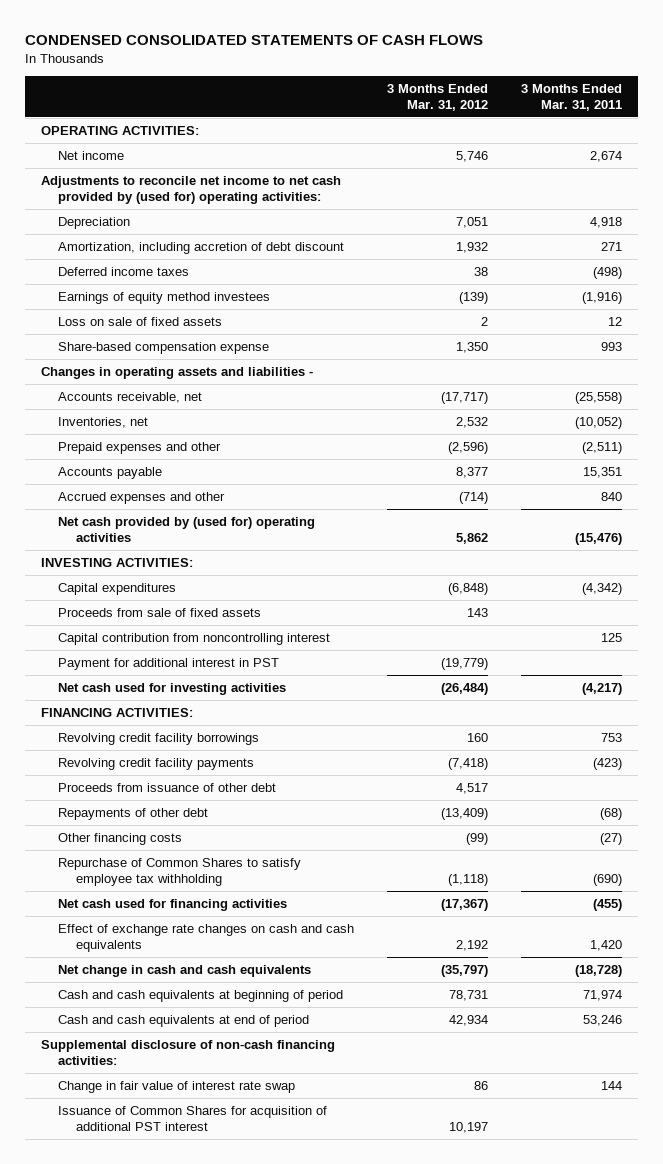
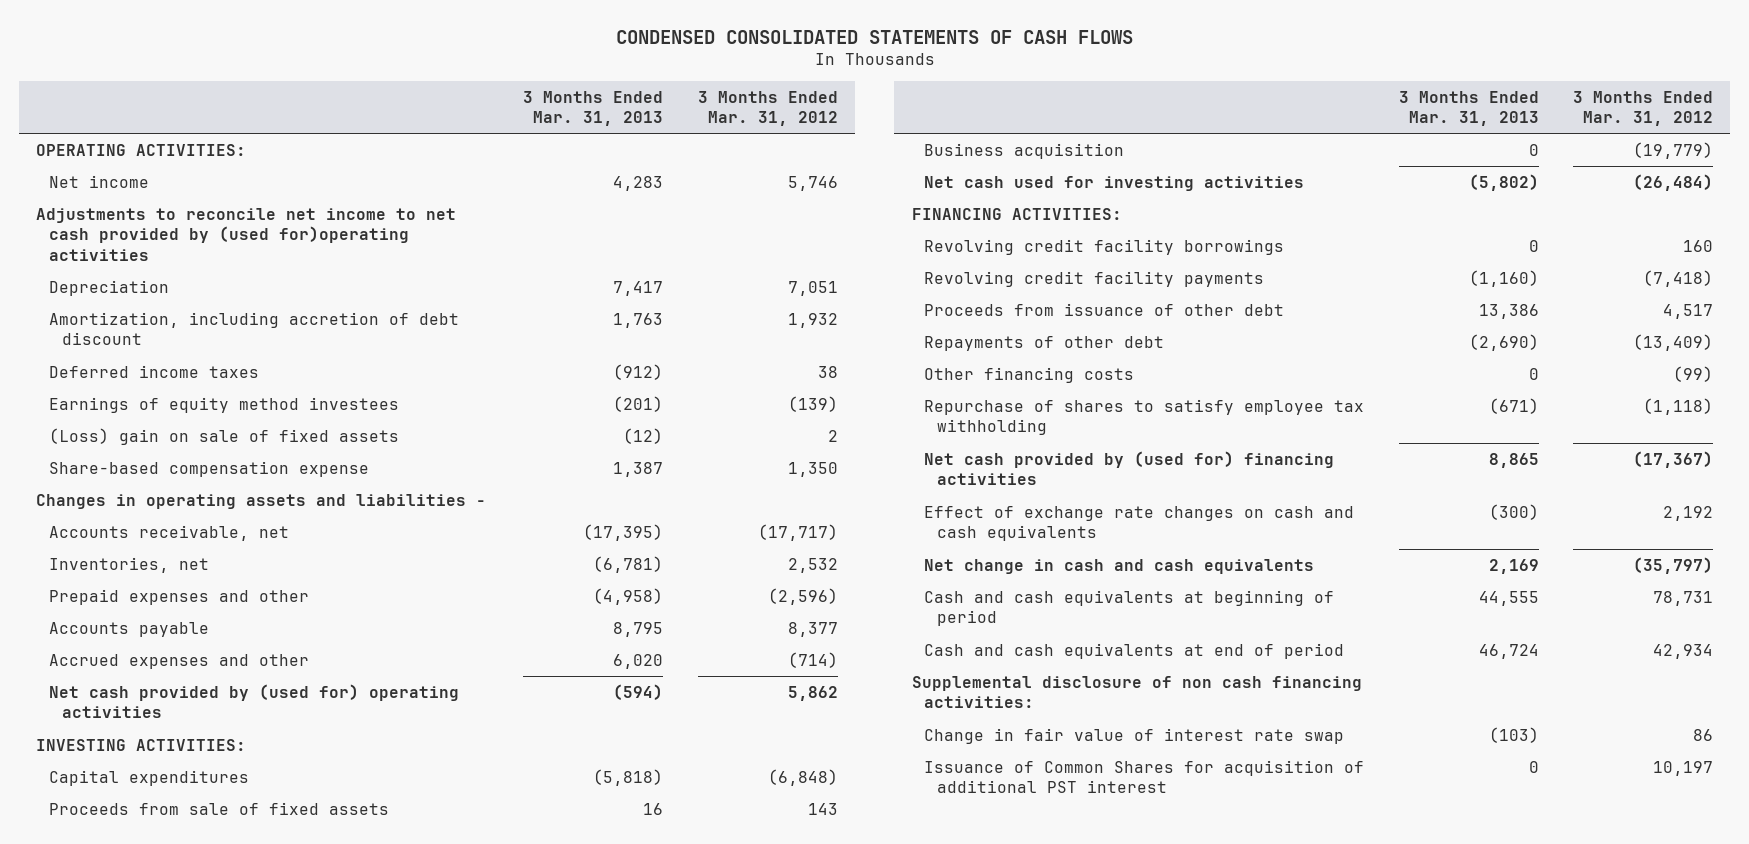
[520,84,622,111] 3 Months Ended Mar. 31, 2011 -> none
none -> [523,90,664,127] 3 Months Ended Mar. 31, 2013
[41,176,342,204] Adjustments to reconcile net income to net cash provided by (used for) operating activities: -> [36,207,457,261] Adjustments to reconcile net income to net cash provided by (used for)operating activities
[58,317,223,327] Loss on sale of fixed assets -> [48,427,399,445] (Loss) gain on sale of fixed assets
[58,633,331,646] Capital contribution from noncontrolling interest -> none
[58,658,280,671] Payment for additional interest in PST -> [924,142,1125,159] Business acquisition
[58,858,302,886] Repurchase of Common Shares to satisfy employee tax withholding -> [924,398,1365,436] Repurchase of shares to satisfy employee tax withholding
[58,899,288,912] Net cash used for financing activities -> [924,450,1335,486] Net cash provided by (used for) financing activities
[41,1040,336,1065] Supplemental disclosure of non-cash financing activities: -> [911,675,1362,709] Supplemental disclosure of non cash financing activities:

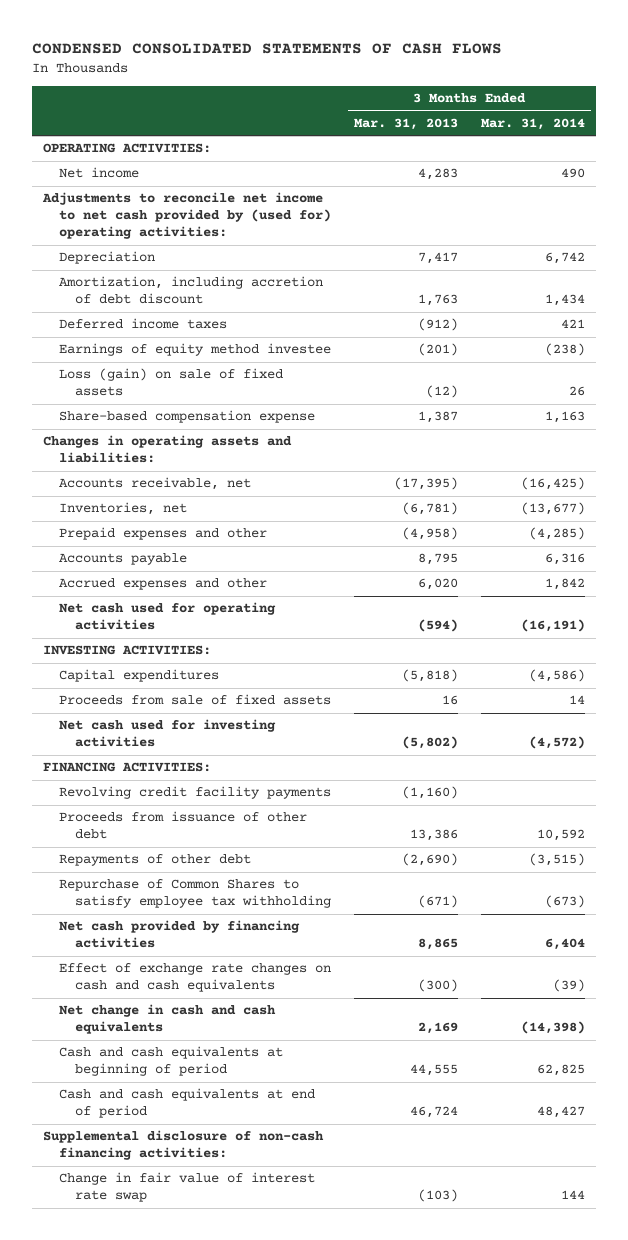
[697,90,838,127] 3 Months Ended Mar. 31, 2012 -> none
none -> [480,118,585,131] Mar. 31, 2014
[36,207,457,261] Adjustments to reconcile net income to net cash provided by (used for)operating activities -> [42,192,331,240] Adjustments to reconcile net income to net cash provided by (used for) operating activities:
[48,396,399,413] Earnings of equity method investees -> [58,343,331,357] Earnings of equity method investee
[48,427,399,445] (Loss) gain on sale of fixed assets -> [58,368,283,397] Loss (gain) on sale of fixed assets
[36,493,487,509] Changes in operating assets and liabilities - -> [43,435,293,464] Changes in operating assets and liabilities:
[48,683,459,719] Net cash provided by (used for) operating activities -> [58,602,276,631] Net cash used for operating activities
[924,142,1125,159] Business acquisition -> none
[924,238,1285,255] Revolving credit facility borrowings -> none
[924,366,1135,383] Other financing costs -> none
[924,398,1365,436] Repurchase of shares to satisfy employee tax withholding -> [58,879,331,909] Repurchase of Common Shares to satisfy employee tax withholding
[924,450,1335,486] Net cash provided by (used for) financing activities -> [58,920,300,949] Net cash provided by financing activities
[911,675,1362,709] Supplemental disclosure of non cash financing activities: -> [43,1130,325,1161] Supplemental disclosure of non-cash financing activities:
[924,759,1365,794] Issuance of Common Shares for acquisition of additional PST interest -> none

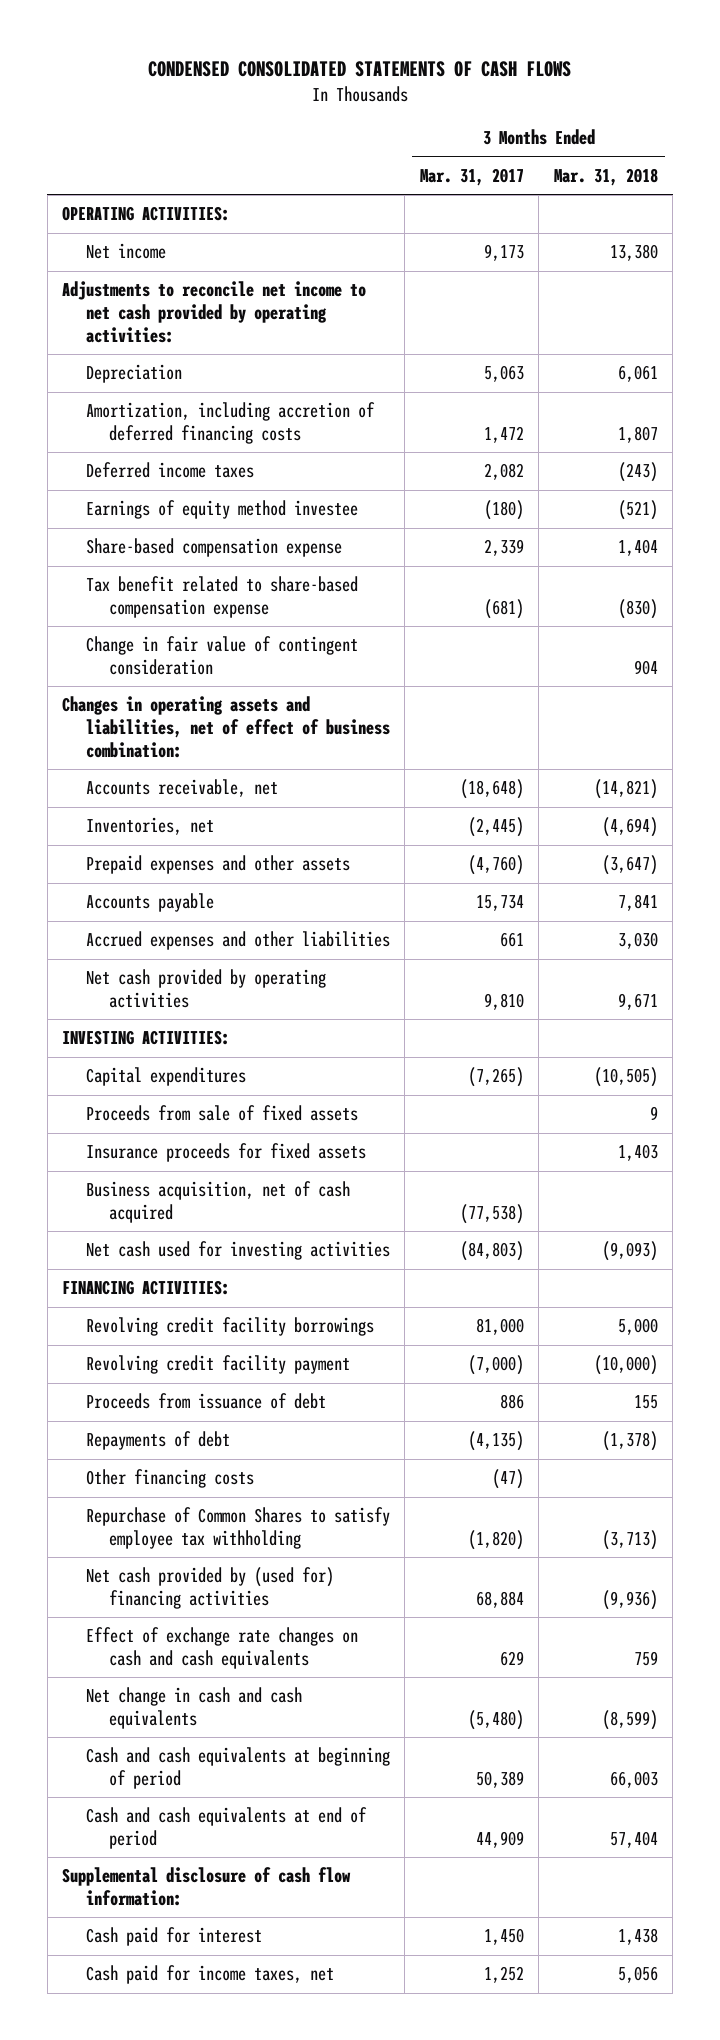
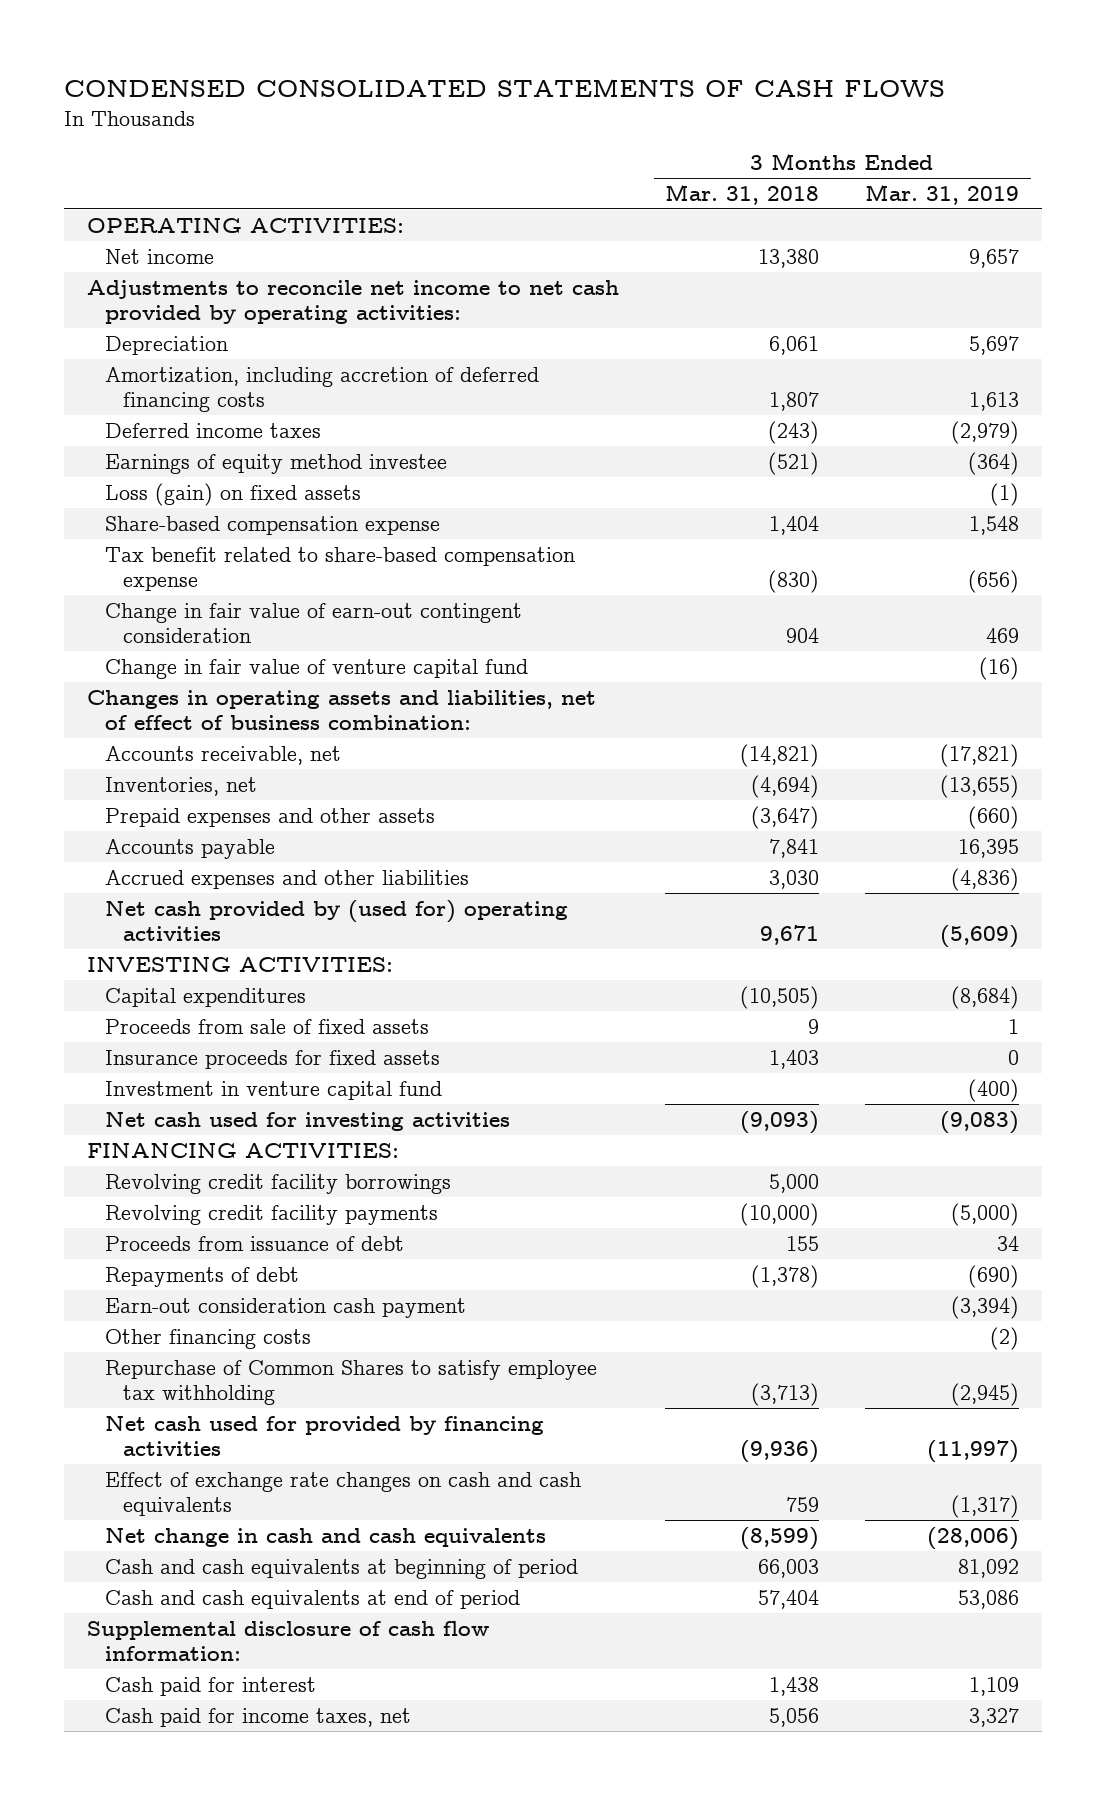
[419,167,524,186] Mar. 31, 2017 -> none
none -> [865,183,1020,205] Mar. 31, 2019
none -> [105,482,362,506] Loss (gain) on fixed assets
[85,636,358,676] Change in fair value of contingent consideration -> [105,602,523,644] Change in fair value of earn-out contingent consideration
none -> [105,658,529,679] Change in fair value of venture capital fund
[85,969,326,1009] Net cash provided by operating activities -> [105,899,569,942] Net cash provided by (used for) operating activities
[85,1181,350,1224] Business acquisition, net of cash acquired -> none
none -> [105,1080,443,1100] Investment in venture capital fund
[85,1355,350,1375] Revolving credit facility payment -> [105,1204,439,1225] Revolving credit facility payments
none -> [105,1297,467,1318] Earn-out consideration cash payment
[85,1567,334,1610] Net cash provided by (used for) financing activities -> [105,1415,545,1457] Net cash used for provided by financing activities

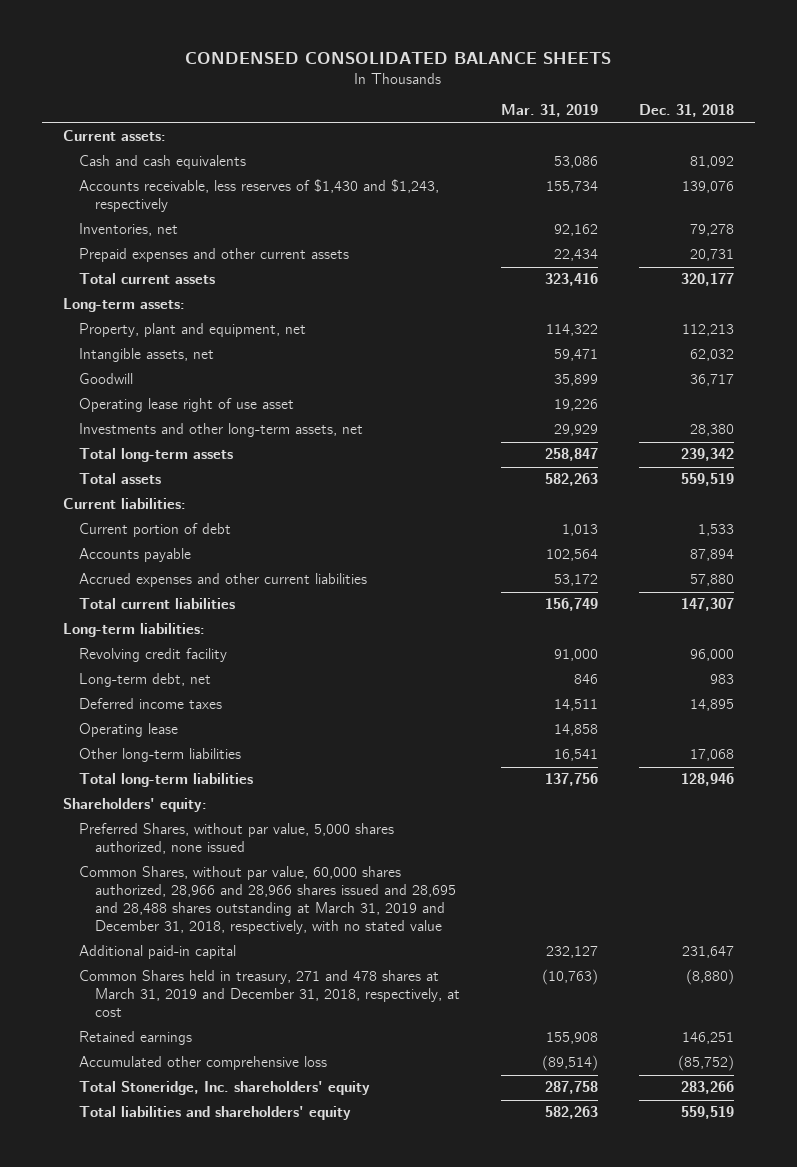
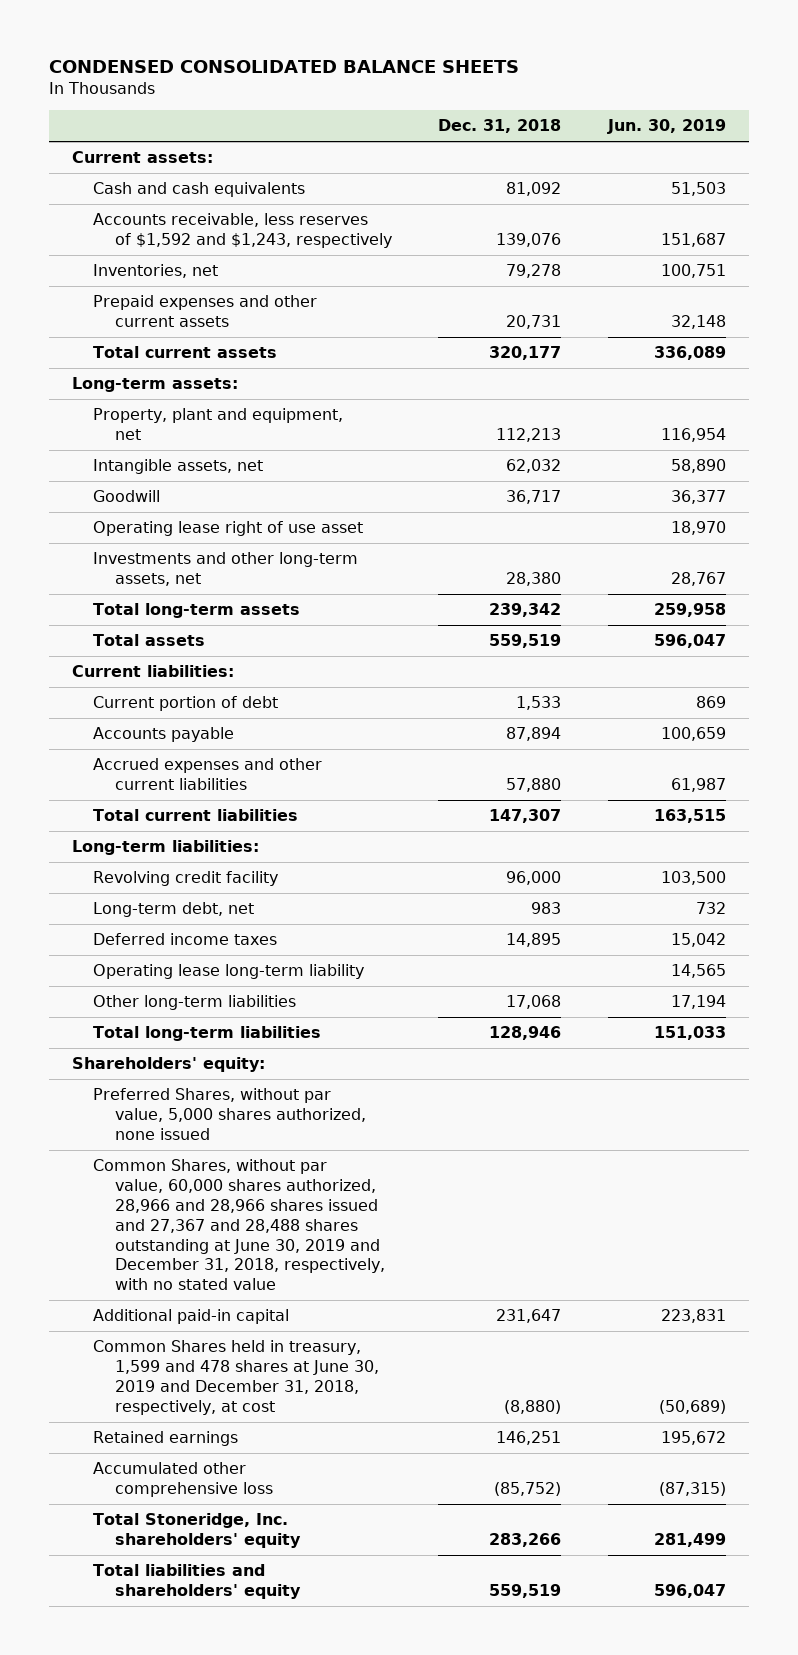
[501,104,599,118] Mar. 31, 2019 -> none
none -> [606,119,726,135] Jun. 30, 2019
[78,179,439,213] Accounts receivable, less reserves of $1,430 and $1,243, respectively -> [93,213,392,249] Accounts receivable, less reserves of $1,592 and $1,243, respectively
[78,723,178,738] Operating lease -> [93,964,365,980] Operating lease long-term liability
[78,866,457,935] Common Shares, without par value, 60,000 shares authorized, 28,966 and 28,966 shares issued and 28,695 and 28,488 shares outstanding at March 31, 2019 and December 31, 2018, respectively, with no stated value -> [93,1159,385,1291] Common Shares, without par value, 60,000 shares authorized, 28,966 and 28,966 shares issued and 27,367 and 28,488 shares outstanding at June 30, 2019 and December 31, 2018, respectively, with no stated value
[78,970,461,1018] Common Shares held in treasury, 271 and 478 shares at March 31, 2019 and December 31, 2018, respectively, at cost -> [93,1340,379,1415] Common Shares held in treasury, 1,599 and 478 shares at June 30, 2019 and December 31, 2018, respectively, at cost

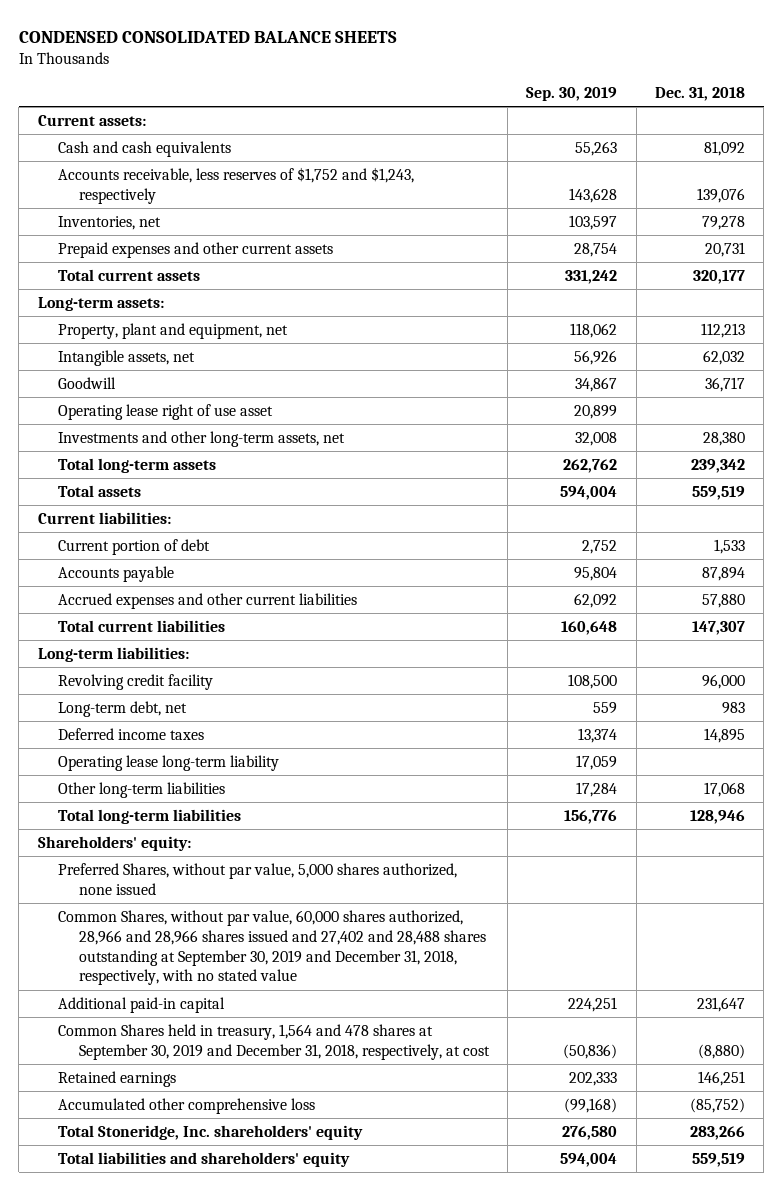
[606,119,726,135] Jun. 30, 2019 -> none
none -> [526,86,618,101] Sep. 30, 2019
[93,213,392,249] Accounts receivable, less reserves of $1,592 and $1,243, respectively -> [58,166,415,204] Accounts receivable, less reserves of $1,752 and $1,243, respectively
[93,1159,385,1291] Common Shares, without par value, 60,000 shares authorized, 28,966 and 28,966 shares issued and 27,367 and 28,488 shares outstanding at June 30, 2019 and December 31, 2018, respectively, with no stated value -> [58,909,486,986] Common Shares, without par value, 60,000 shares authorized, 28,966 and 28,966 shares issued and 27,402 and 28,488 shares outstanding at September 30, 2019 and December 31, 2018, respectively, with no stated value
[93,1340,379,1415] Common Shares held in treasury, 1,599 and 478 shares at June 30, 2019 and December 31, 2018, respectively, at cost -> [58,1023,490,1060] Common Shares held in treasury, 1,564 and 478 shares at September 30, 2019 and December 31, 2018, respectively, at cost

